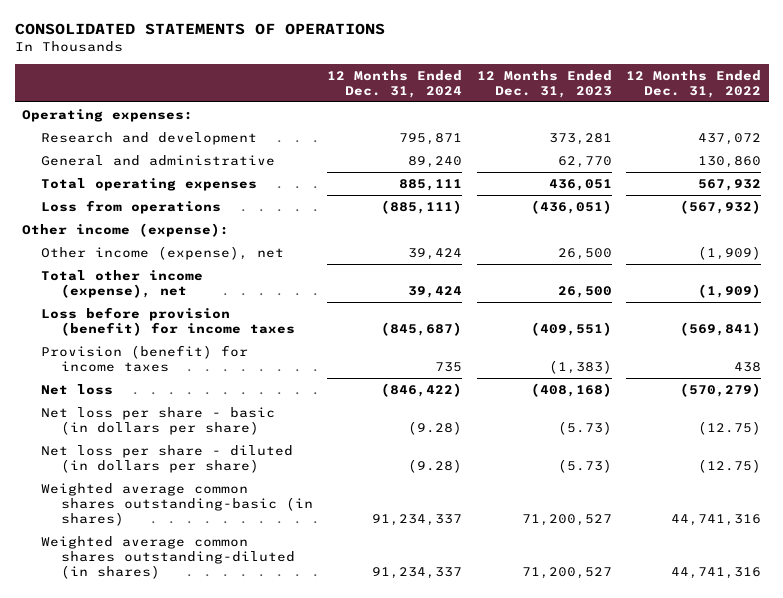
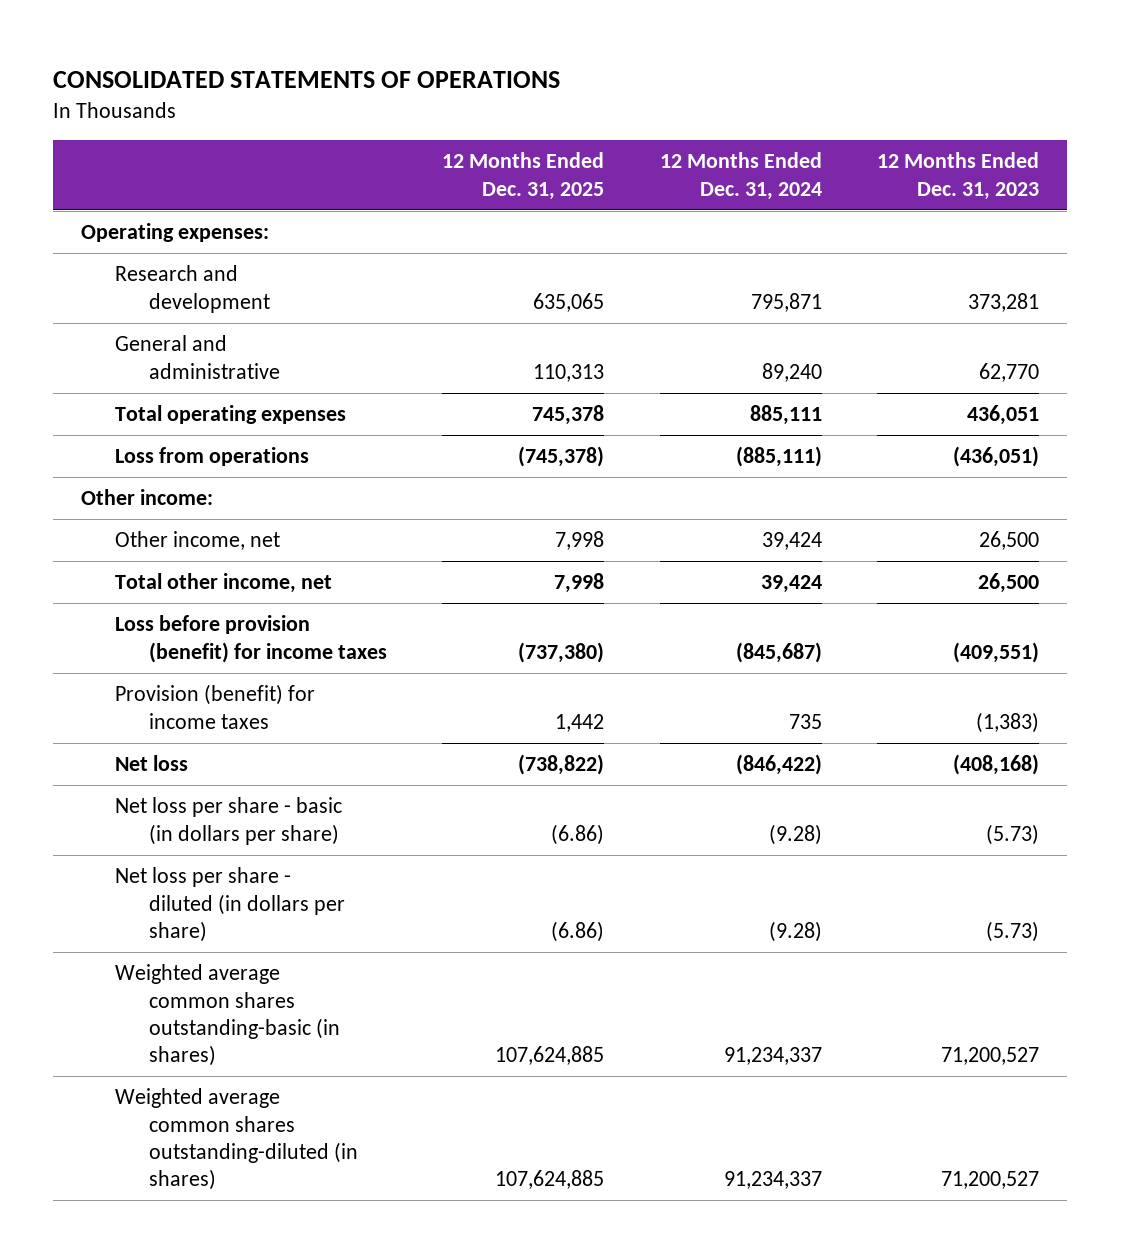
[626,69,762,98] 12 Months Ended Dec. 31, 2022 -> none
none -> [442,152,605,200] 12 Months Ended Dec. 31, 2025
[21,222,229,237] Other income (expense): -> [81,489,214,506] Other income:
[41,245,285,260] Other income (expense), net -> [115,531,281,551] Other income, net
[41,269,204,298] Total other income (expense), net -> [115,573,333,594] Total other income, net

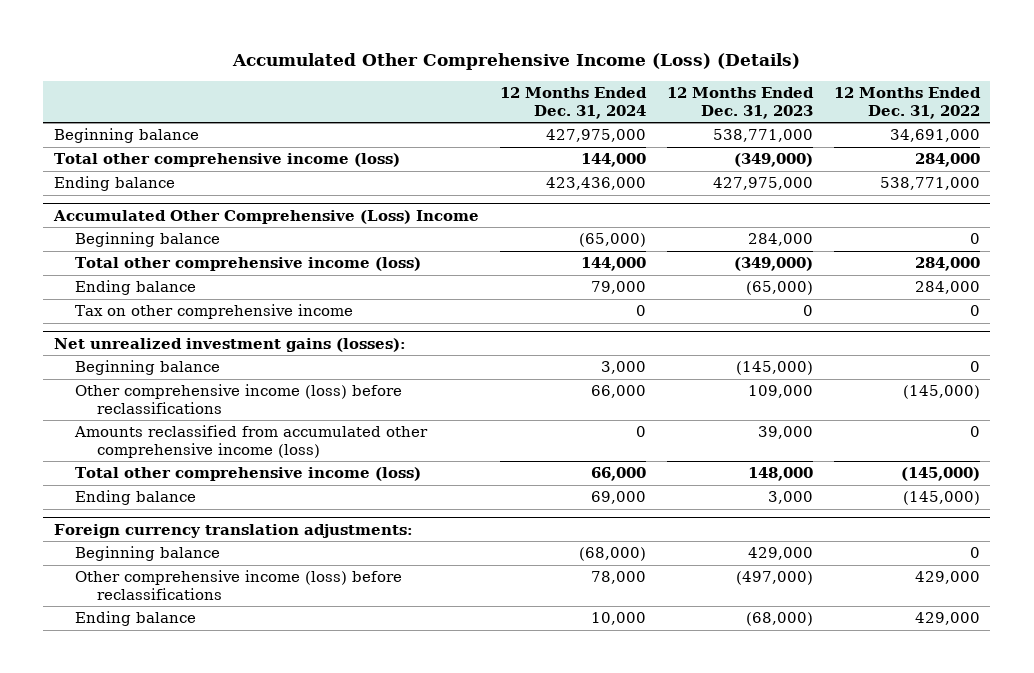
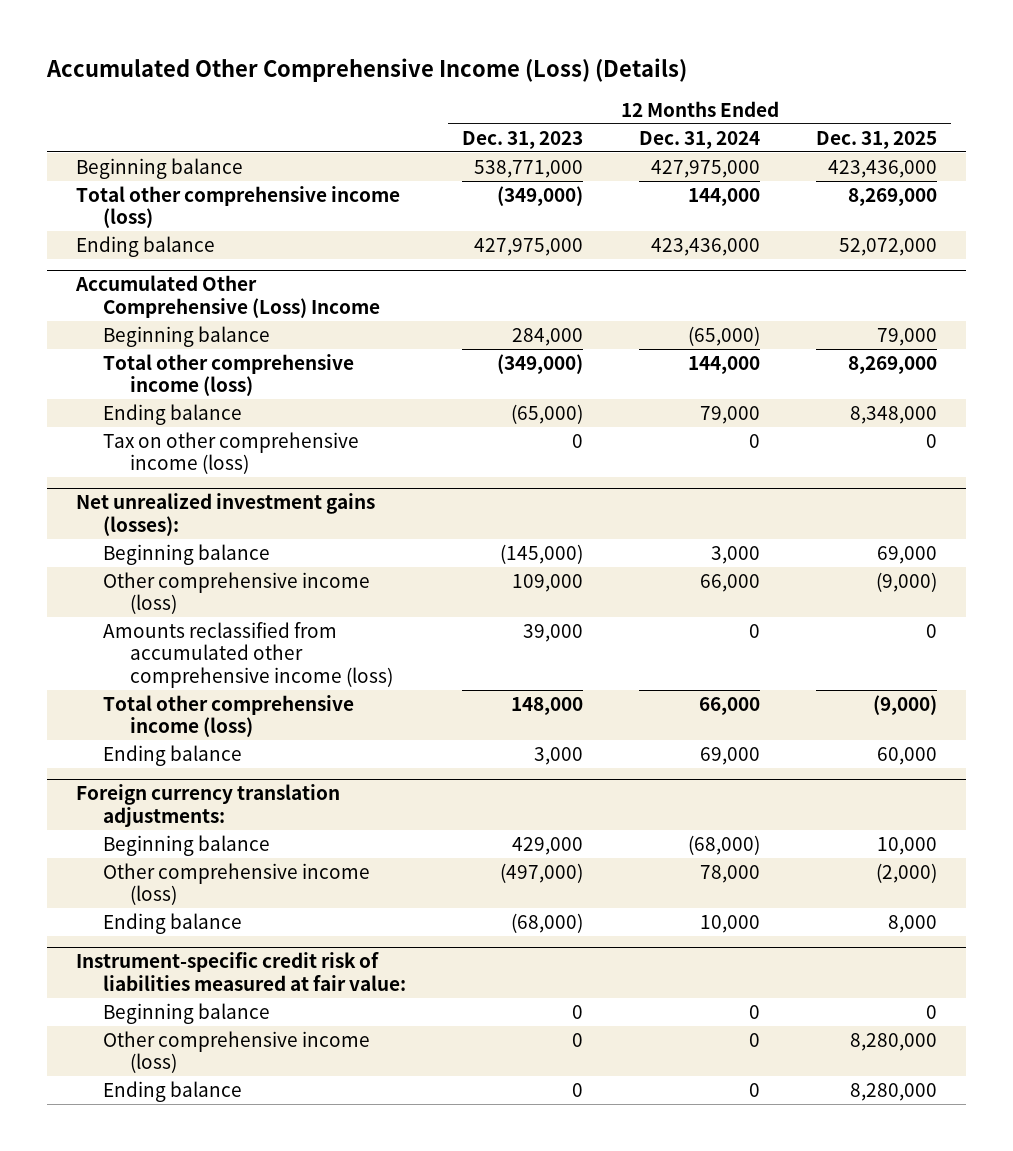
[833,87,981,119] 12 Months Ended Dec. 31, 2022 -> none
none -> [816,130,938,149] Dec. 31, 2025
[75,304,354,320] Tax on other comprehensive income -> [102,431,359,475] Tax on other comprehensive income (loss)
[75,384,403,414] Other comprehensive income (loss) before reclassifications -> [102,571,370,615] Other comprehensive income (loss)
[75,570,403,600] Other comprehensive income (loss) before reclassifications -> [102,862,370,906] Other comprehensive income (loss)
none -> [75,952,406,991] Instrument-specific credit risk of liabilities measured at fair value:
none -> [102,1002,270,1024] Beginning balance
none -> [102,1030,370,1074] Other comprehensive income (loss)
none -> [102,1080,242,1102] Ending balance

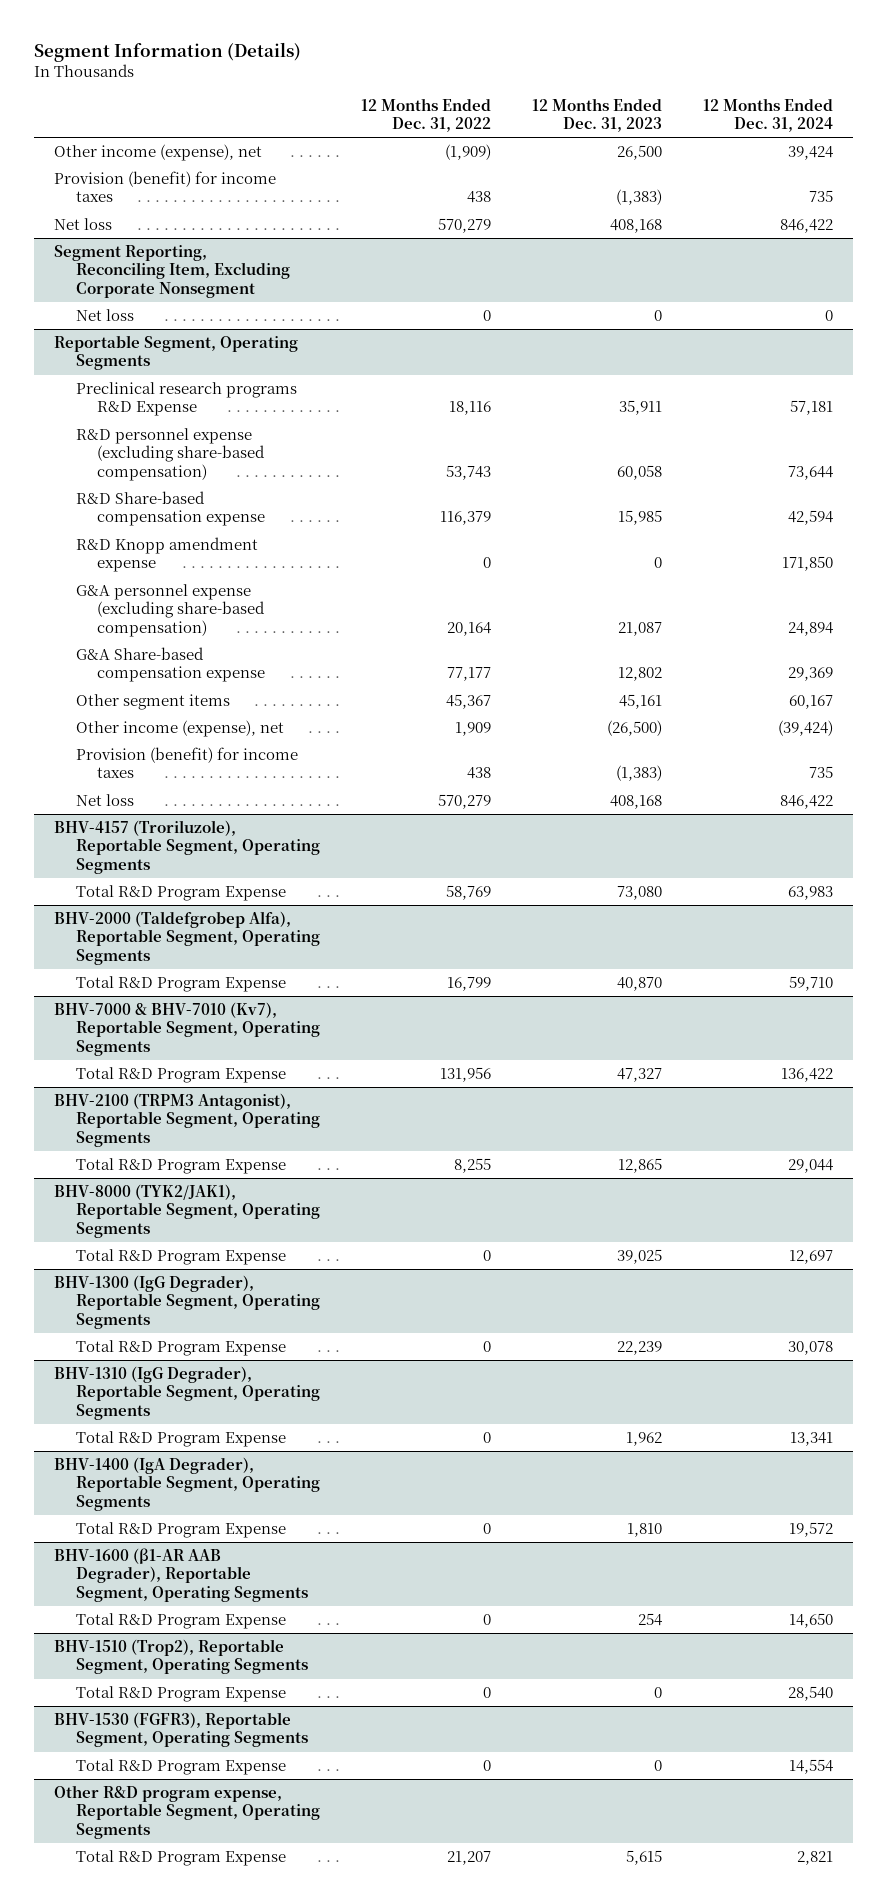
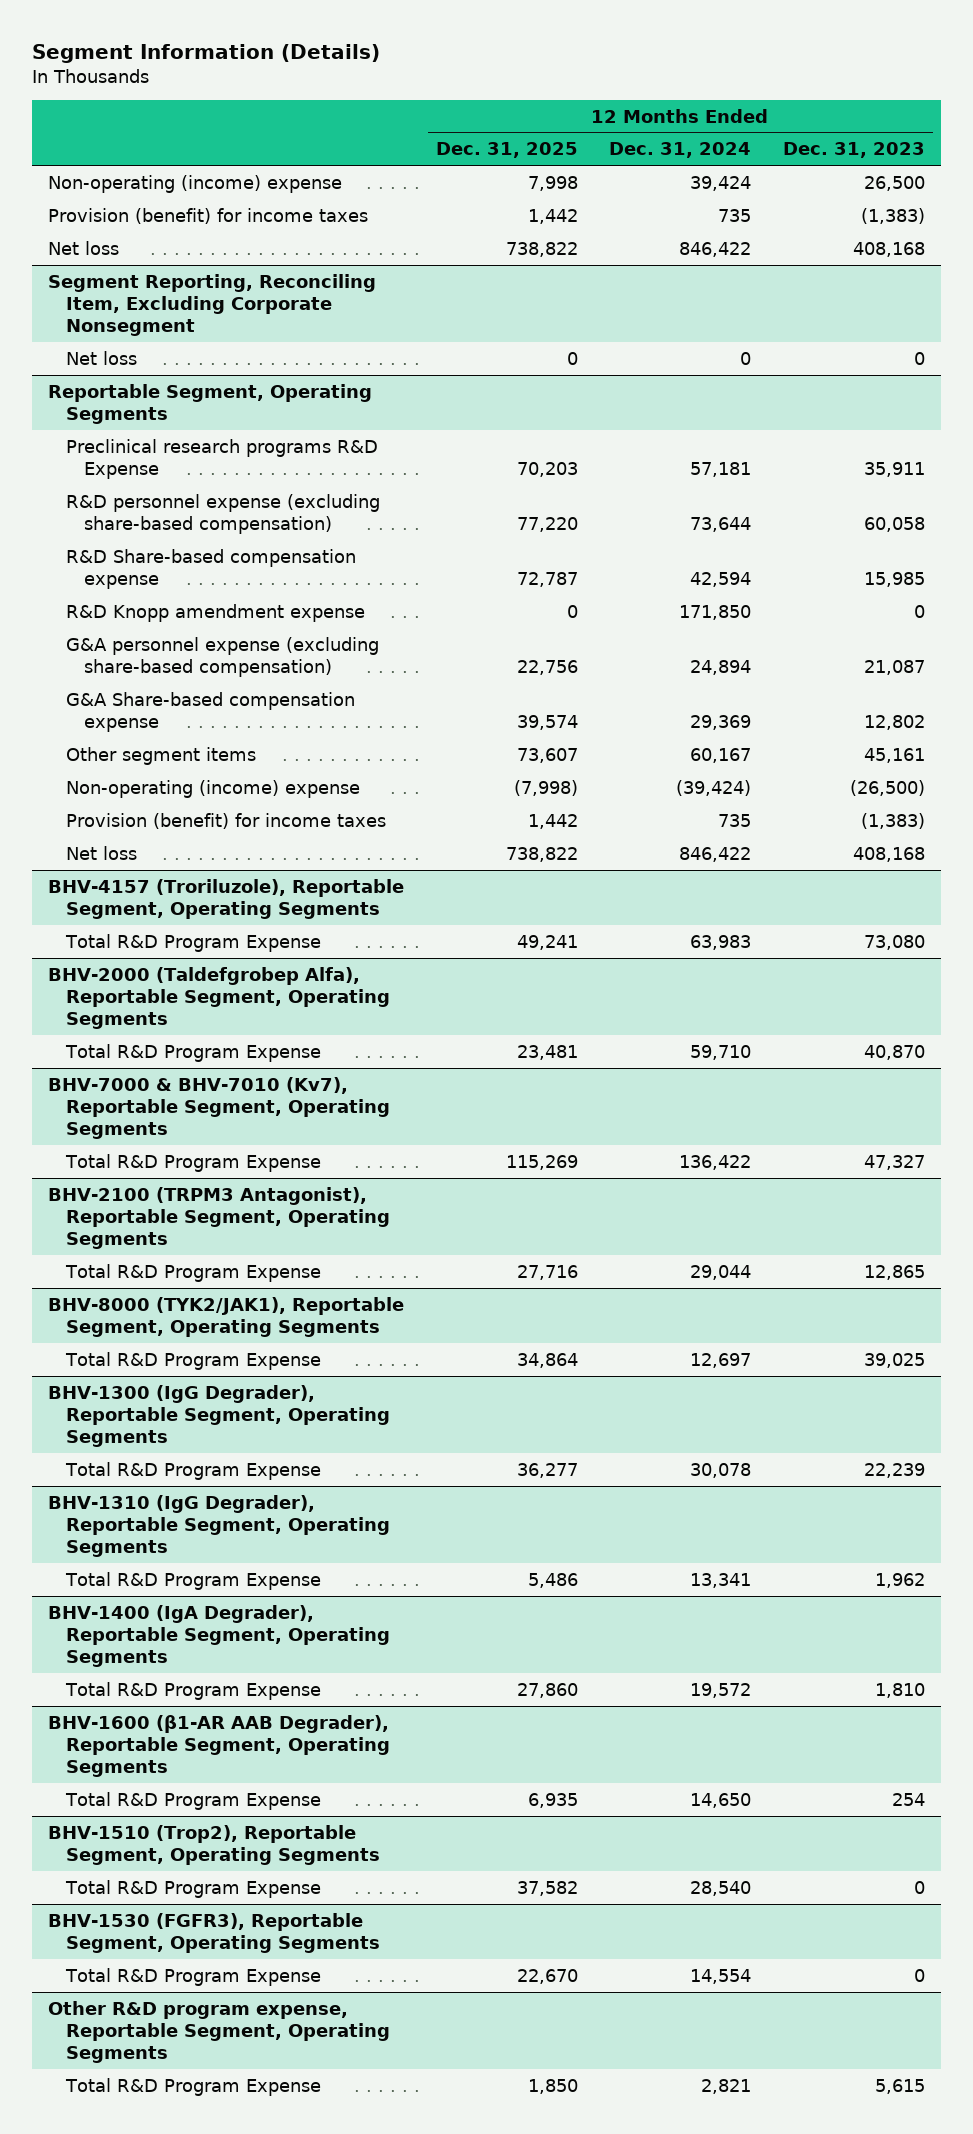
[360,97,491,132] 12 Months Ended Dec. 31, 2022 -> none
none -> [435,142,578,159] Dec. 31, 2025
[54,144,263,162] Other income (expense), net -> [48,174,343,193] Non-operating (income) expense
[75,720,284,738] Other income (expense), net -> [66,779,361,798] Non-operating (income) expense

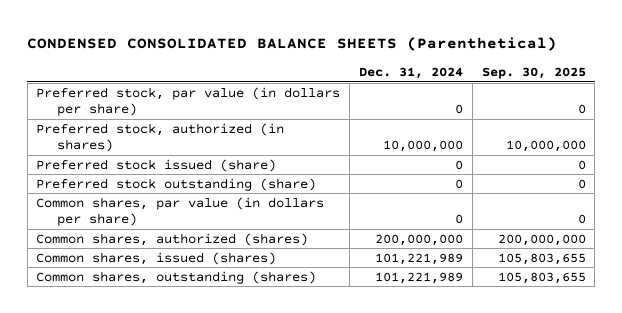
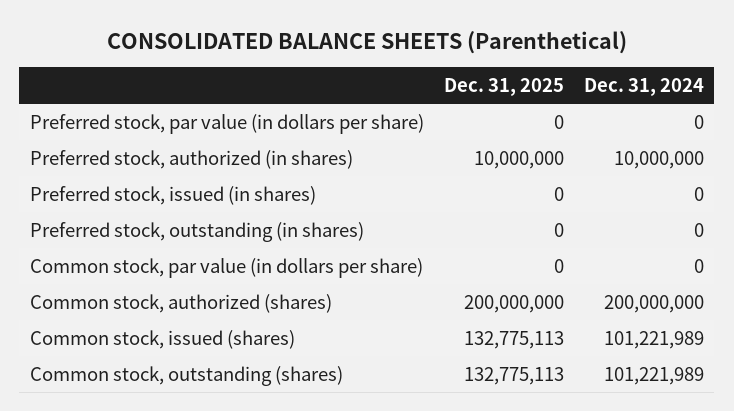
[27,37,558,52] CONDENSED CONSOLIDATED BALANCE SHEETS (Parenthetical) -> [106,30,627,54] CONSOLIDATED BALANCE SHEETS (Parenthetical)
[481,66,586,79] Sep. 30, 2025 -> none
none -> [443,78,564,97] Dec. 31, 2025
[36,158,277,172] Preferred stock issued (share) -> [29,185,316,205] Preferred stock, issued (in shares)
[36,177,317,191] Preferred stock outstanding (share) -> [29,221,364,242] Preferred stock, outstanding (in shares)
[36,196,325,226] Common shares, par value (in dollars per share) -> [29,257,423,278] Common stock, par value (in dollars per share)
[36,232,309,246] Common shares, authorized (shares) -> [29,293,332,313] Common stock, authorized (shares)
[36,251,277,265] Common shares, issued (shares) -> [29,329,295,349] Common stock, issued (shares)
[36,270,317,284] Common shares, outstanding (shares) -> [29,365,343,386] Common stock, outstanding (shares)

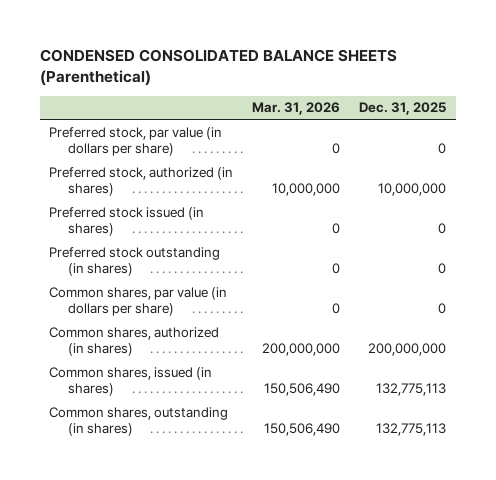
[106,30,627,54] CONSOLIDATED BALANCE SHEETS (Parenthetical) -> [39,48,397,87] CONDENSED CONSOLIDATED BALANCE SHEETS (Parenthetical)
[584,78,705,97] Dec. 31, 2024 -> none
none -> [252,102,341,116] Mar. 31, 2026
[29,185,316,205] Preferred stock, issued (in shares) -> [49,206,205,236] Preferred stock issued (in shares)
[29,221,364,242] Preferred stock, outstanding (in shares) -> [49,246,221,276] Preferred stock outstanding (in shares)
[29,257,423,278] Common stock, par value (in dollars per share) -> [49,286,228,316] Common shares, par value (in dollars per share)
[29,293,332,313] Common stock, authorized (shares) -> [49,326,220,356] Common shares, authorized (in shares)
[29,329,295,349] Common stock, issued (shares) -> [49,366,213,396] Common shares, issued (in shares)
[29,365,343,386] Common stock, outstanding (shares) -> [49,406,229,436] Common shares, outstanding (in shares)

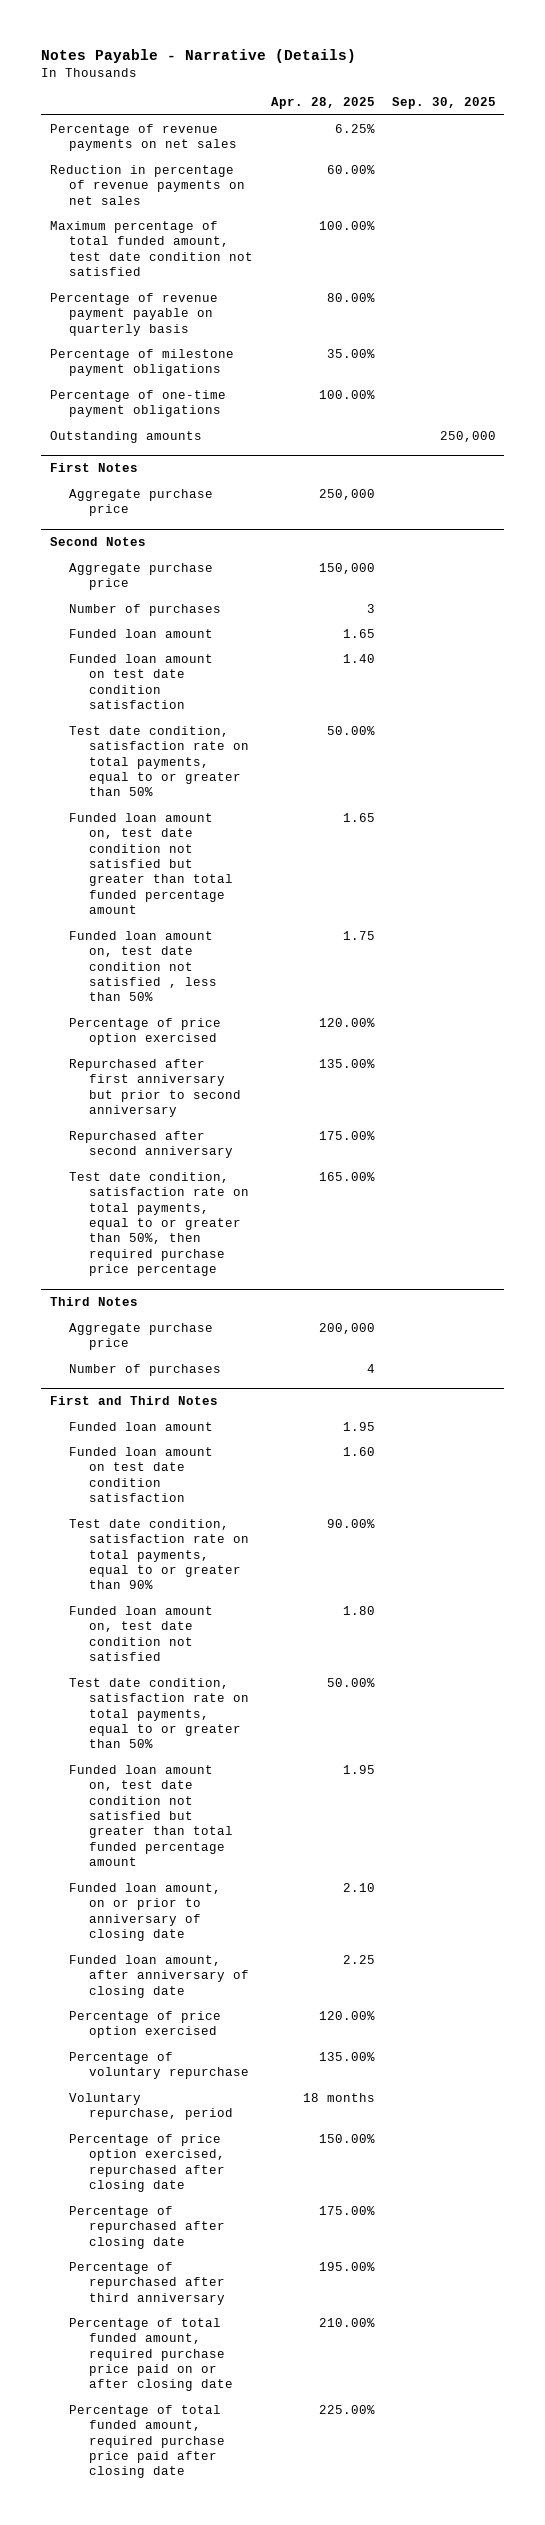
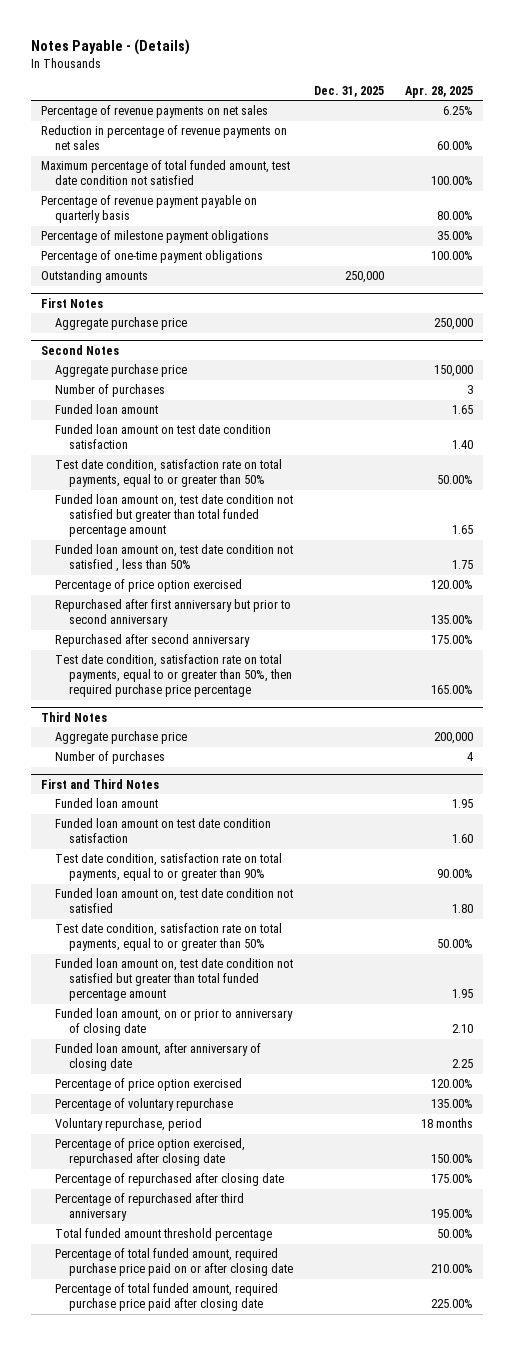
[41,49,357,64] Notes Payable - Narrative (Details) -> [30,38,190,55] Notes Payable - (Details)
[391,97,496,110] Sep. 30, 2025 -> none
none -> [313,85,384,97] Dec. 31, 2025
none -> [54,1228,272,1242] Total funded amount threshold percentage

